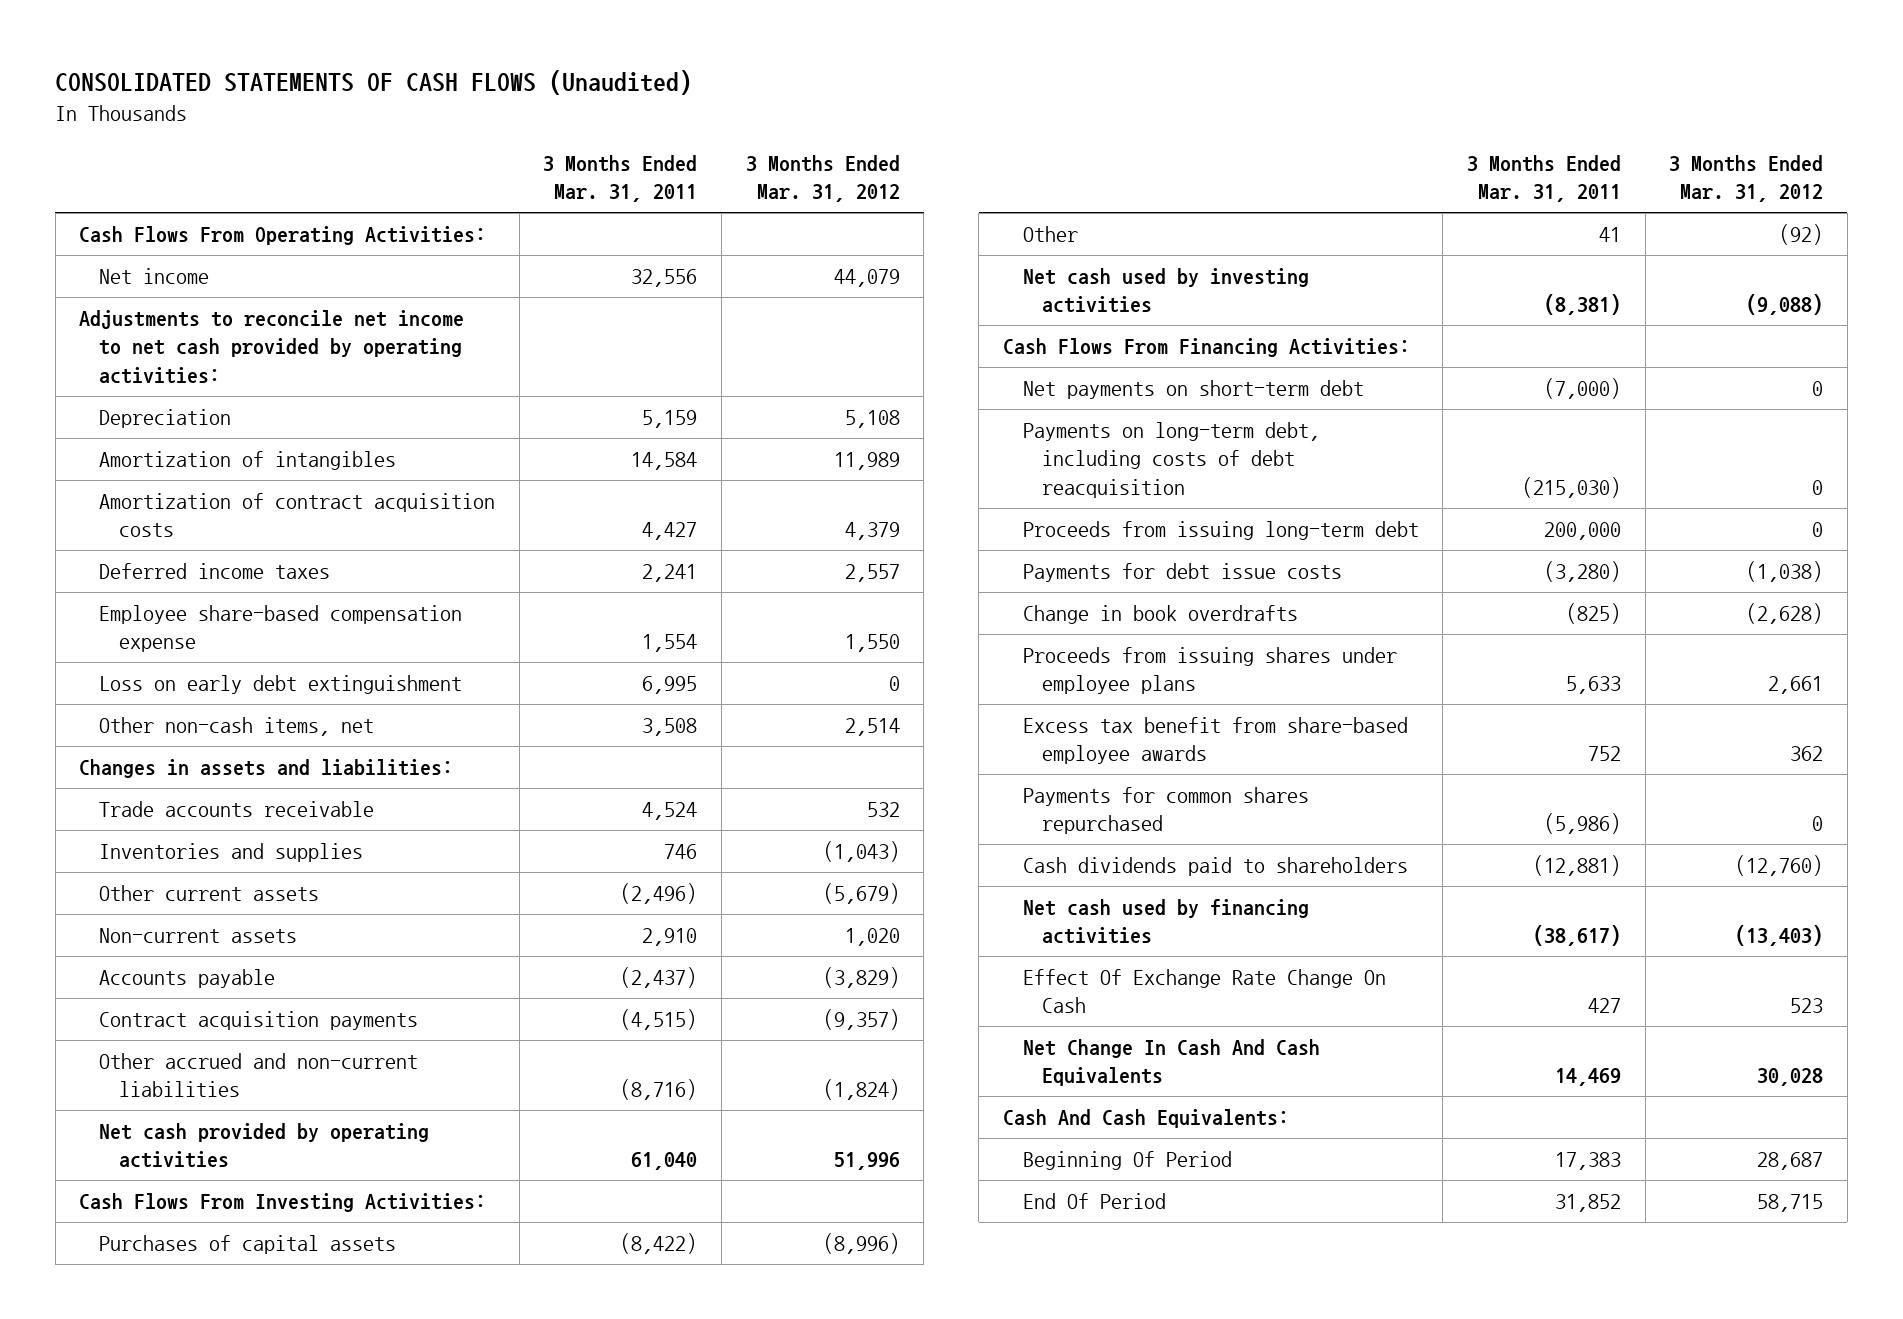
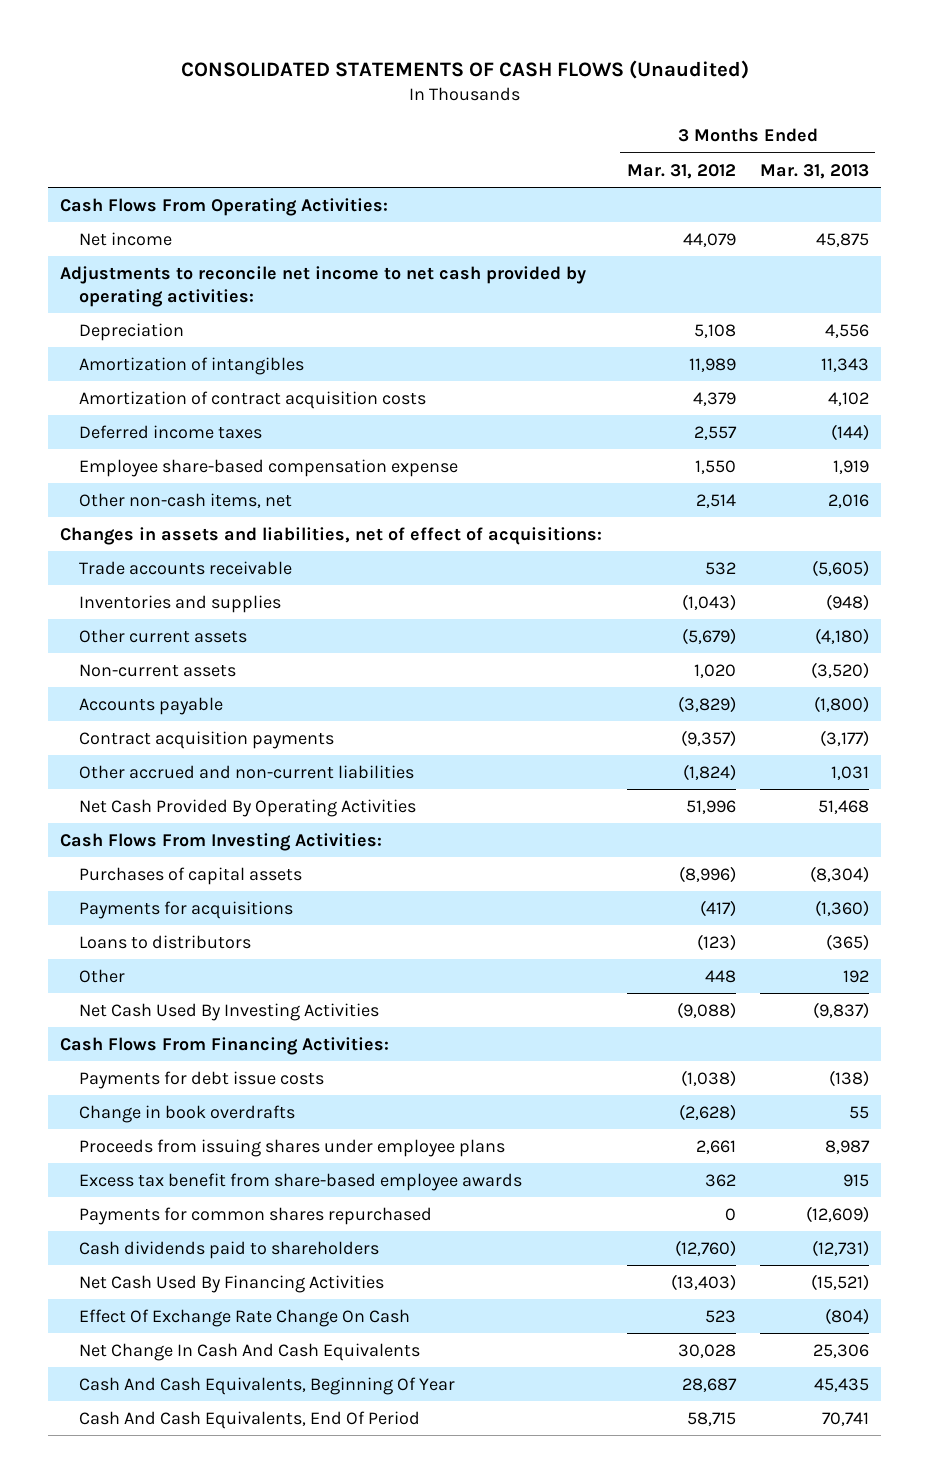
[543,154,698,203] 3 Months Ended Mar. 31, 2011 -> none
none -> [759,163,869,179] Mar. 31, 2013
[99,675,463,695] Loss on early debt extinguishment -> none
[79,759,454,779] Changes in assets and liabilities: -> [60,526,603,545] Changes in assets and liabilities, net of effect of acquisitions:
[99,1123,430,1169] Net cash provided by operating activities -> [79,798,417,817] Net Cash Provided By Operating Activities
none -> [79,900,294,919] Payments for acquisitions
none -> [79,934,252,949] Loans to distributors
[1779,224,1824,246] (92) -> [704,969,736,983] 448
[1022,268,1309,314] Net cash used by investing activities -> [79,1002,380,1021] Net Cash Used By Investing Activities
[1022,380,1364,400] Net payments on short-term debt -> none
[1022,422,1320,498] Payments on long-term debt, including costs of debt reacquisition -> none
[1022,521,1419,541] Proceeds from issuing long-term debt -> none
[1022,899,1309,945] Net cash used by financing activities -> [79,1274,385,1293] Net Cash Used By Financing Activities
[1003,1109,1290,1129] Cash And Cash Equivalents: -> none
[1022,1151,1232,1171] Beginning Of Period -> [79,1376,456,1395] Cash And Cash Equivalents, Beginning Of Year
[1022,1193,1166,1210] End Of Period -> [79,1410,421,1429] Cash And Cash Equivalents, End Of Period

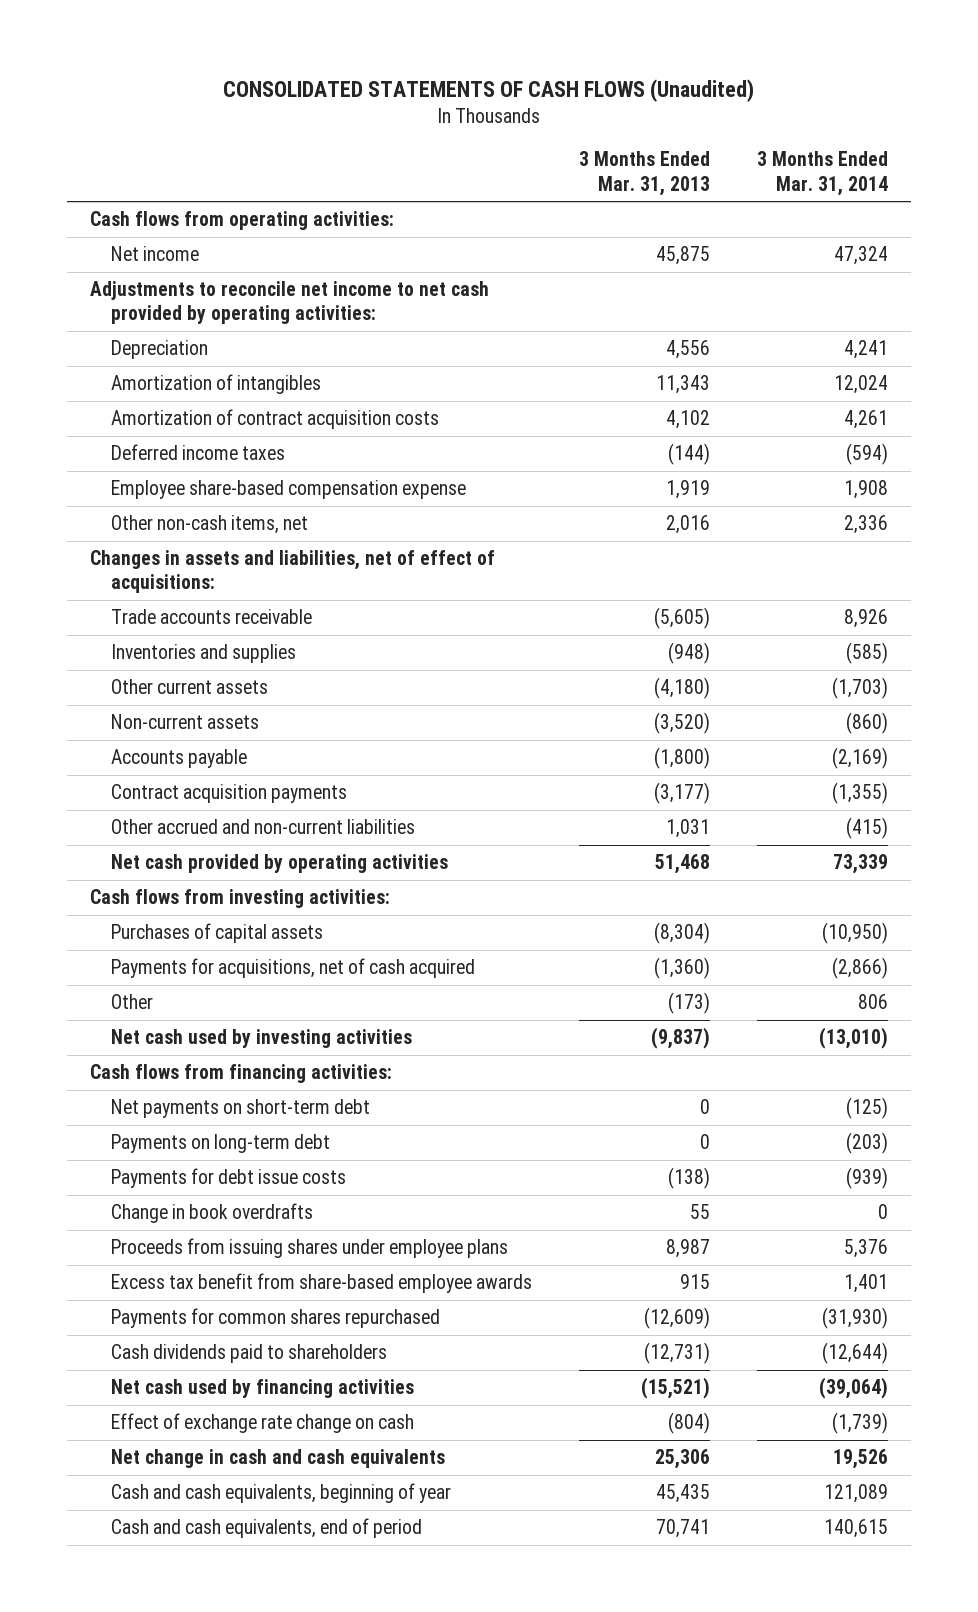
[626,163,736,179] Mar. 31, 2012 -> none
none -> [756,151,888,196] 3 Months Ended Mar. 31, 2014
[60,197,389,216] Cash Flows From Operating Activities: -> [90,211,395,231] Cash flows from operating activities:
[79,798,417,817] Net Cash Provided By Operating Activities -> [111,854,449,874] Net cash provided by operating activities
[60,832,383,851] Cash Flows From Investing Activities: -> [90,889,391,909] Cash flows from investing activities:
[79,934,252,949] Loans to distributors -> none
[79,900,294,919] Payments for acquisitions -> [111,958,476,979] Payments for acquisitions, net of cash acquired
[842,969,869,983] 192 -> [668,992,711,1015] (173)
[79,1002,380,1021] Net Cash Used By Investing Activities -> [111,1029,413,1049] Net cash used by investing activities
[60,1036,390,1055] Cash Flows From Financing Activities: -> [90,1064,393,1084] Cash flows from financing activities:
none -> [111,1099,371,1119] Net payments on short-term debt
none -> [111,1134,331,1154] Payments on long-term debt
[79,1274,385,1293] Net Cash Used By Financing Activities -> [111,1379,415,1399] Net cash used by financing activities
[79,1308,411,1327] Effect Of Exchange Rate Change On Cash -> [111,1413,415,1434] Effect of exchange rate change on cash
[79,1342,421,1361] Net Change In Cash And Cash Equivalents -> [111,1449,446,1469] Net change in cash and cash equivalents
[79,1376,456,1395] Cash And Cash Equivalents, Beginning Of Year -> [111,1483,452,1504] Cash and cash equivalents, beginning of year
[79,1410,421,1429] Cash And Cash Equivalents, End Of Period -> [111,1518,423,1539] Cash and cash equivalents, end of period

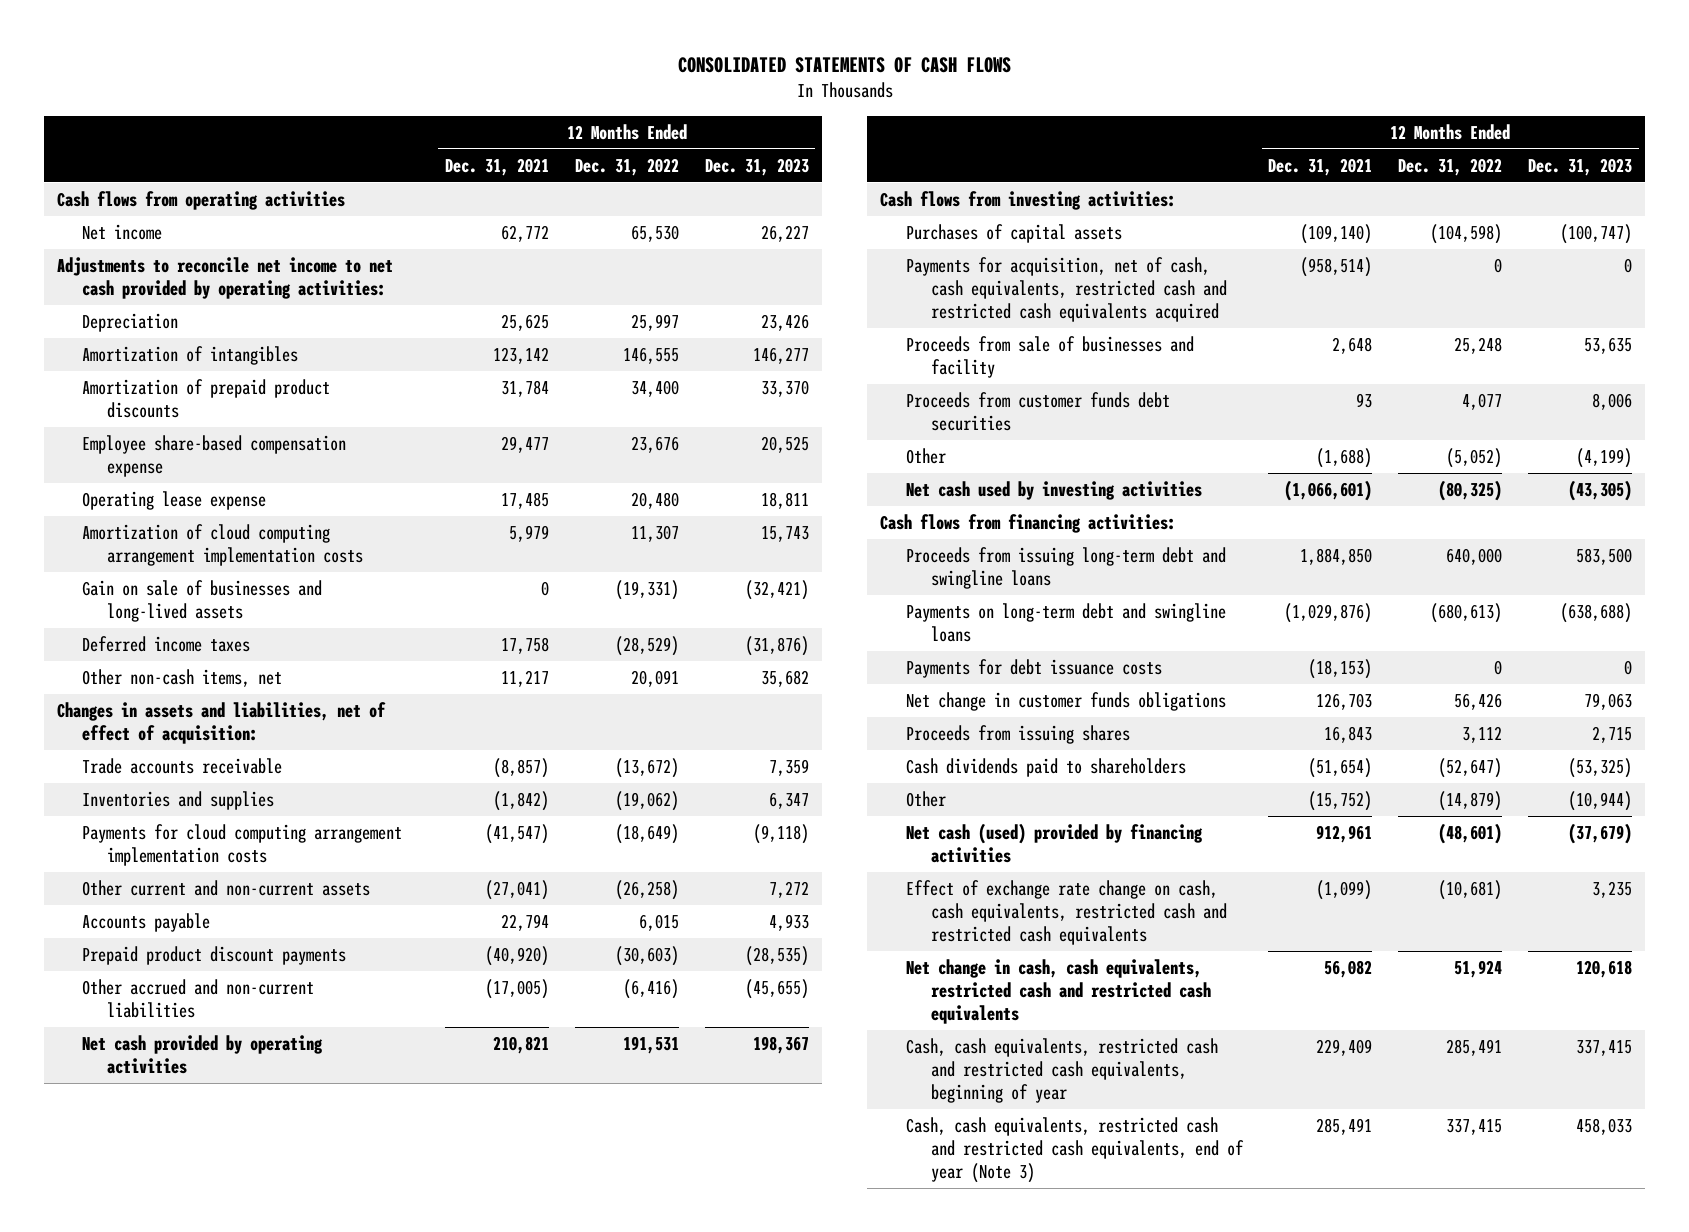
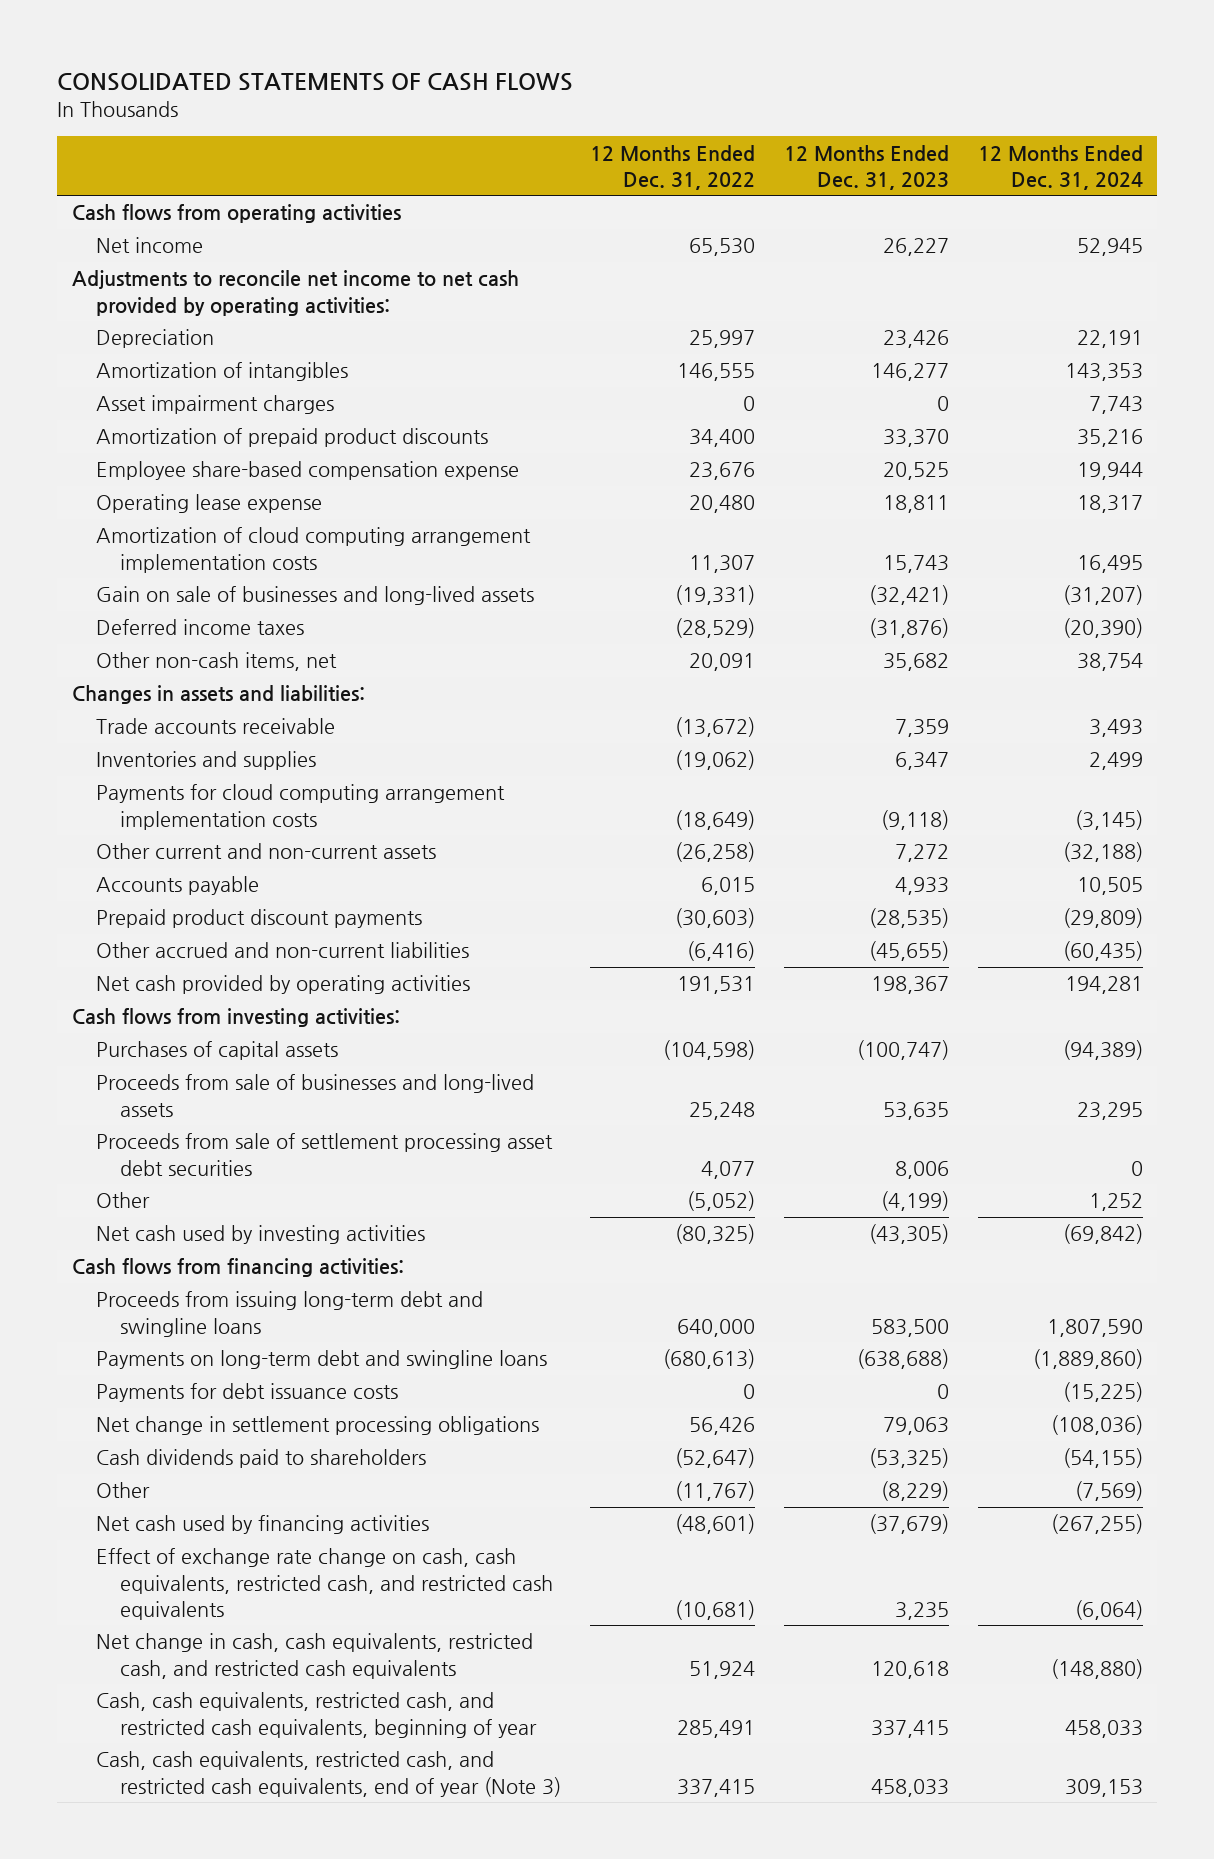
[444,157,549,176] Dec. 31, 2021 -> none
none -> [977,144,1143,191] 12 Months Ended Dec. 31, 2024
none -> [95,395,334,415] Asset impairment charges
[56,702,386,744] Changes in assets and liabilities, net of effect of acquisition: -> [71,685,365,705] Changes in assets and liabilities:
[905,257,1227,322] Payments for acquisition, net of cash, cash equivalents, restricted cash and restricted cash equivalents acquired -> none
[905,336,1194,378] Proceeds from sale of businesses and facility -> [95,1074,534,1117] Proceeds from sale of businesses and long-lived assets
[905,392,1170,431] Proceeds from customer funds debt securities -> [95,1133,553,1176] Proceeds from sale of settlement processing asset debt securities
[905,725,1130,745] Proceeds from issuing shares -> none
[905,692,1226,712] Net change in customer funds obligations -> [95,1416,539,1436] Net change in settlement processing obligations
[1438,791,1503,812] (14,879) -> [674,1481,755,1502] (11,767)
[1568,791,1633,812] (10,944) -> [880,1481,949,1502] (8,229)
[905,823,1203,863] Net cash (used) provided by financing activities -> [95,1515,429,1535] Net cash used by financing activities
[905,880,1227,945] Effect of exchange rate change on cash, cash equivalents, restricted cash and restricted cash equivalents -> [95,1548,553,1620] Effect of exchange rate change on cash, cash equivalents, restricted cash, and restricted cash equivalents
[905,959,1211,1024] Net change in cash, cash equivalents, restricted cash and restricted cash equivalents -> [95,1633,533,1679] Net change in cash, cash equivalents, restricted cash, and restricted cash equivalents
[905,1038,1218,1103] Cash, cash equivalents, restricted cash and restricted cash equivalents, beginning of year -> [95,1692,537,1738] Cash, cash equivalents, restricted cash, and restricted cash equivalents, beginning of year
[905,1117,1244,1183] Cash, cash equivalents, restricted cash and restricted cash equivalents, end of year (Note 3) -> [95,1751,561,1797] Cash, cash equivalents, restricted cash, and restricted cash equivalents, end of year (Note 3)

